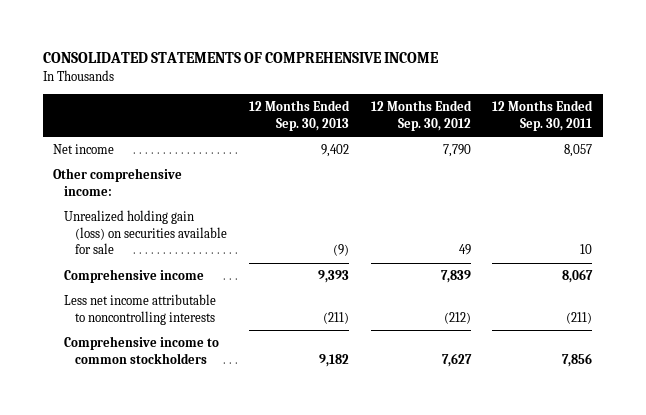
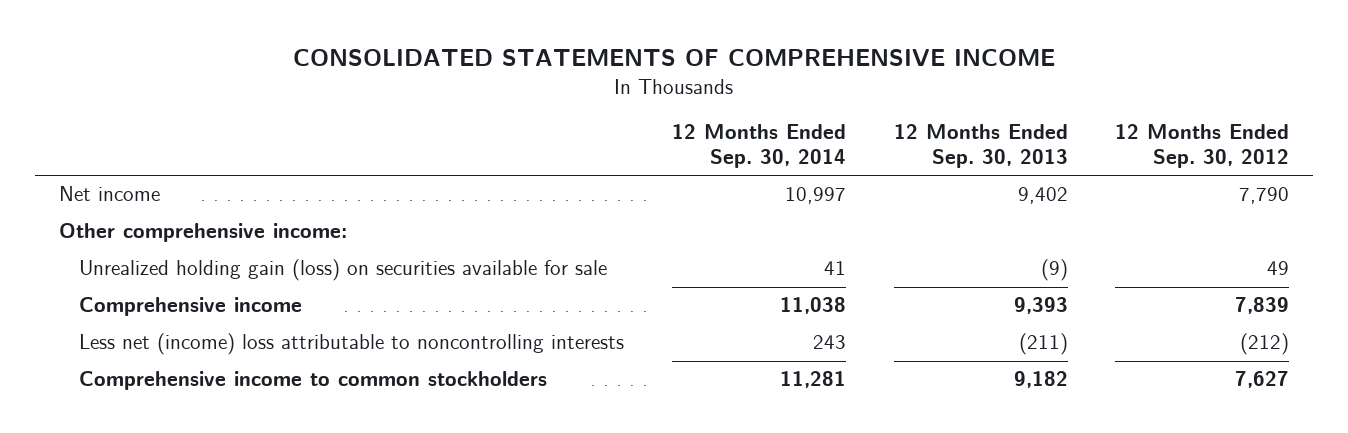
[492,100,594,131] 12 Months Ended Sep. 30, 2011 -> none
none -> [672,124,847,169] 12 Months Ended Sep. 30, 2014
[64,294,217,325] Less net income attributable to noncontrolling interests -> [79,333,625,356] Less net (income) loss attributable to noncontrolling interests

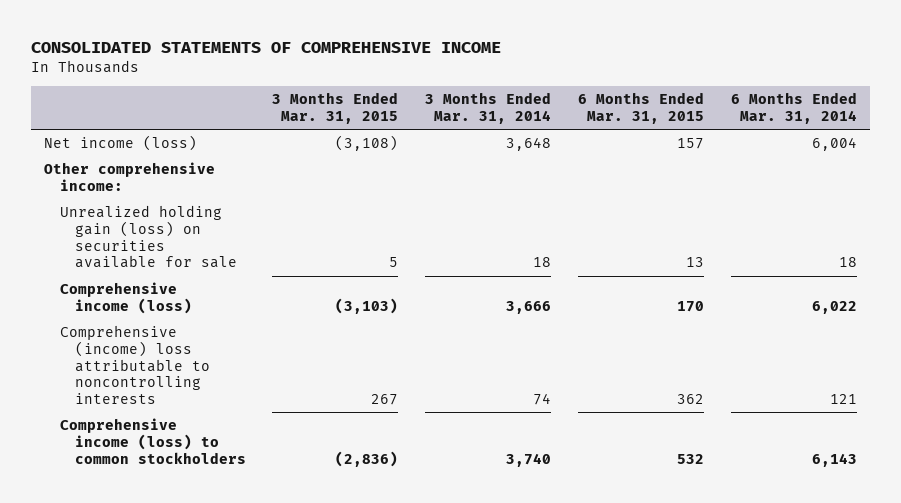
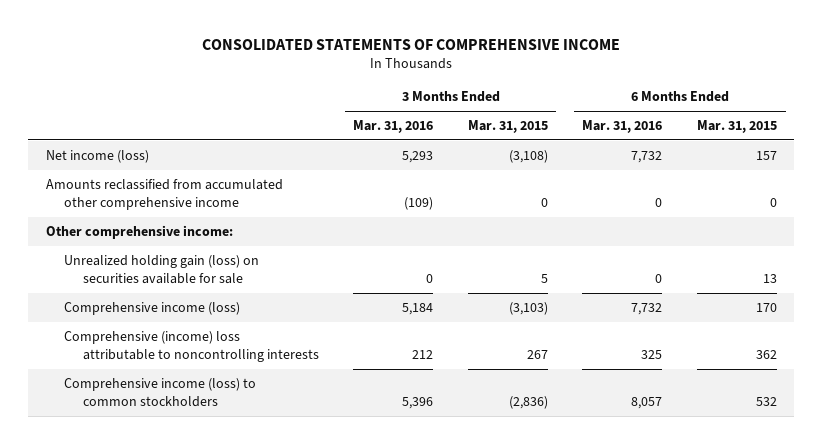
[425,92,552,125] 3 Months Ended Mar. 31, 2014 -> none
[730,92,857,125] 6 Months Ended Mar. 31, 2014 -> none
none -> [353,119,434,133] Mar. 31, 2016
none -> [582,119,663,133] Mar. 31, 2016
none -> [45,178,283,210] Amounts reclassified from accumulated other comprehensive income

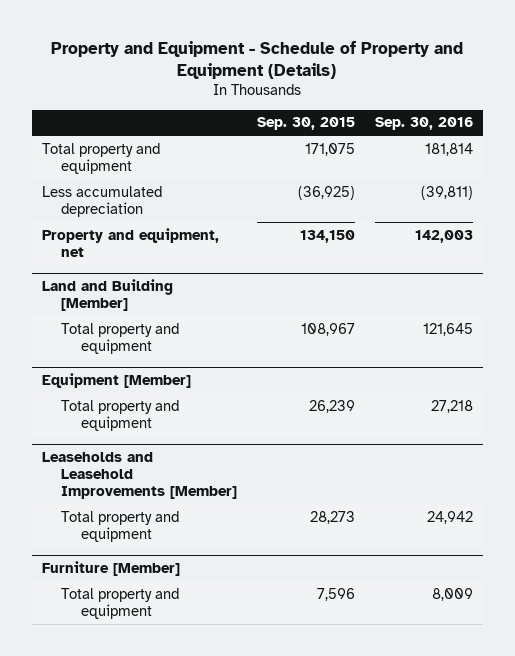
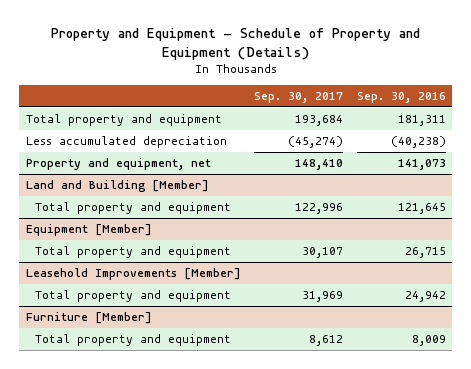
[257,117,356,131] Sep. 30, 2015 -> none
none -> [254,92,344,104] Sep. 30, 2017
[425,142,474,156] 181,814 -> [397,115,446,127] 181,311
[421,185,474,200] (39,811) -> [390,136,446,149] (40,238)
[415,229,474,243] 142,003 -> [397,159,446,171] 141,073
[431,399,474,413] 27,218 -> [404,247,446,259] 26,715
[41,452,238,500] Leaseholds and Leasehold Improvements [Member] -> [25,268,241,281] Leasehold Improvements [Member]

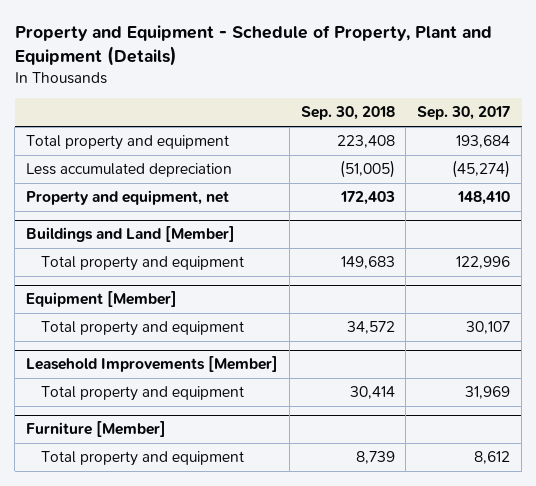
[50,27,420,60] Property and Equipment - Schedule of Property and Equipment (Details) -> [14,25,492,67] Property and Equipment - Schedule of Property, Plant and Equipment (Details)
[356,92,446,104] Sep. 30, 2016 -> none
none -> [300,106,395,121] Sep. 30, 2018
[25,180,209,193] Land and Building [Member] -> [25,226,235,243] Buildings and Land [Member]

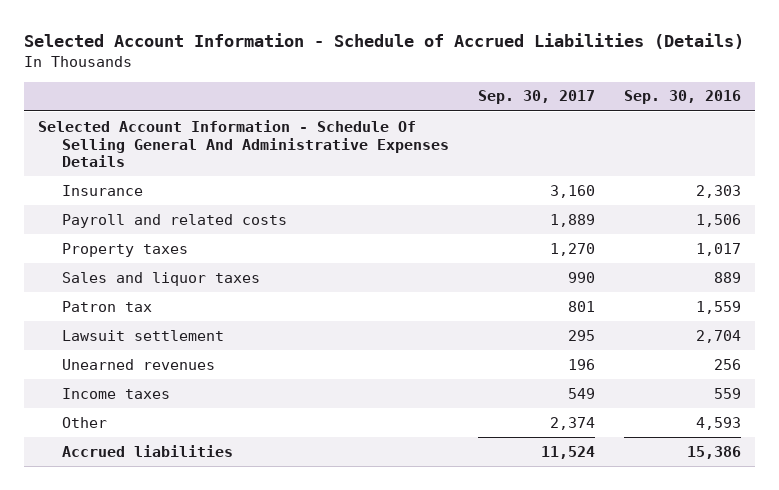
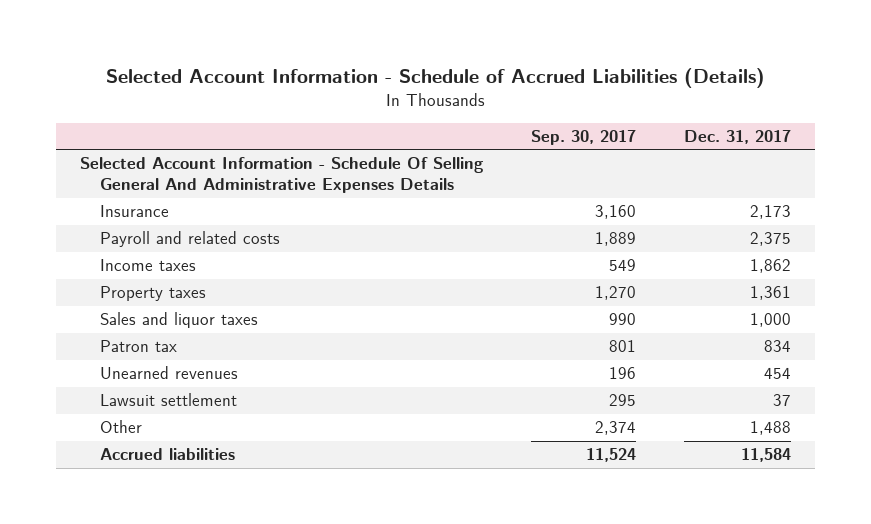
[623,90,741,105] Sep. 30, 2016 -> none
none -> [683,130,791,145] Dec. 31, 2017
[62,387,171,399] Income taxes -> [99,259,196,272] Income taxes
[62,329,225,341] Lawsuit settlement -> [99,393,237,407] Lawsuit settlement

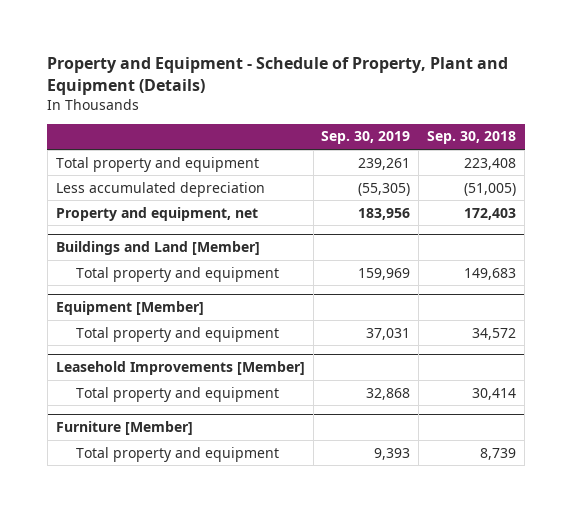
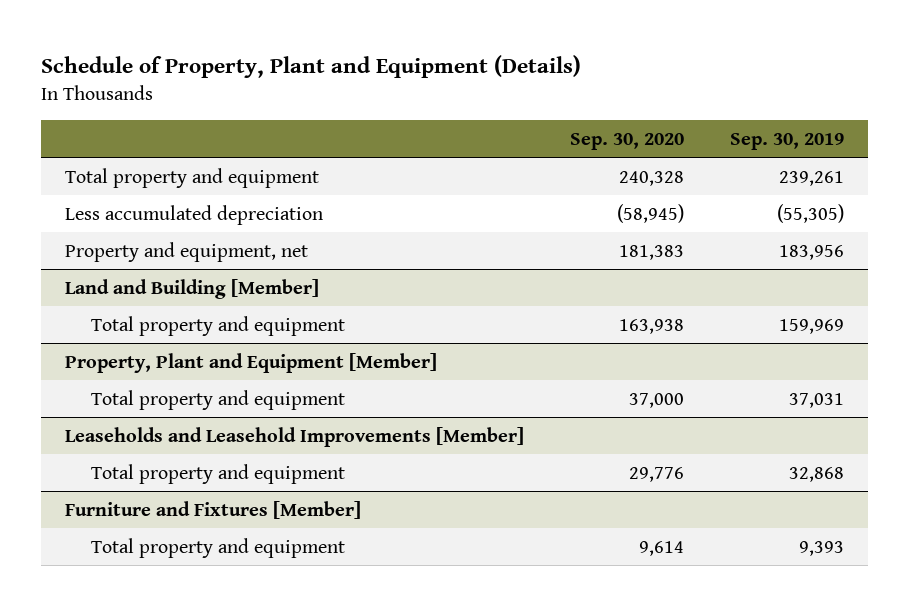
[47,57,509,95] Property and Equipment - Schedule of Property, Plant and Equipment (Details) -> [41,54,582,78] Schedule of Property, Plant and Equipment (Details)
[427,131,517,145] Sep. 30, 2018 -> none
none -> [570,133,685,151] Sep. 30, 2020
[55,240,260,255] Buildings and Land [Member] -> [64,278,319,299] Land and Building [Member]
[55,300,204,315] Equipment [Member] -> [64,352,437,373] Property, Plant and Equipment [Member]
[55,360,305,375] Leasehold Improvements [Member] -> [64,426,524,447] Leaseholds and Leasehold Improvements [Member]
[55,420,193,435] Furniture [Member] -> [64,500,361,519] Furniture and Fixtures [Member]

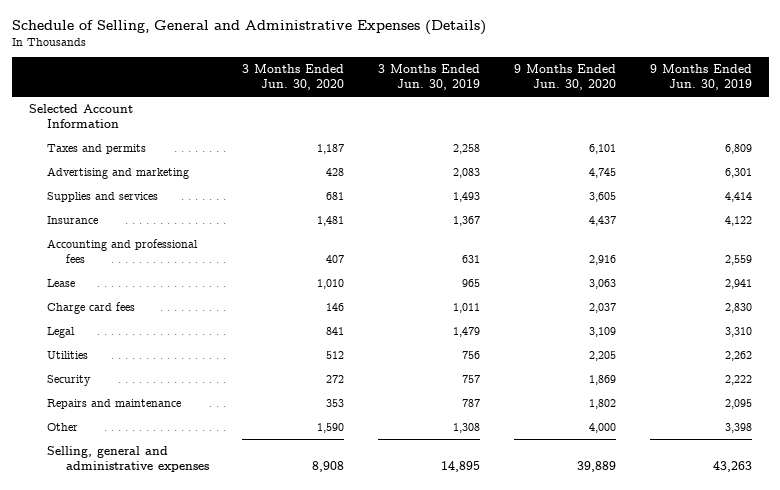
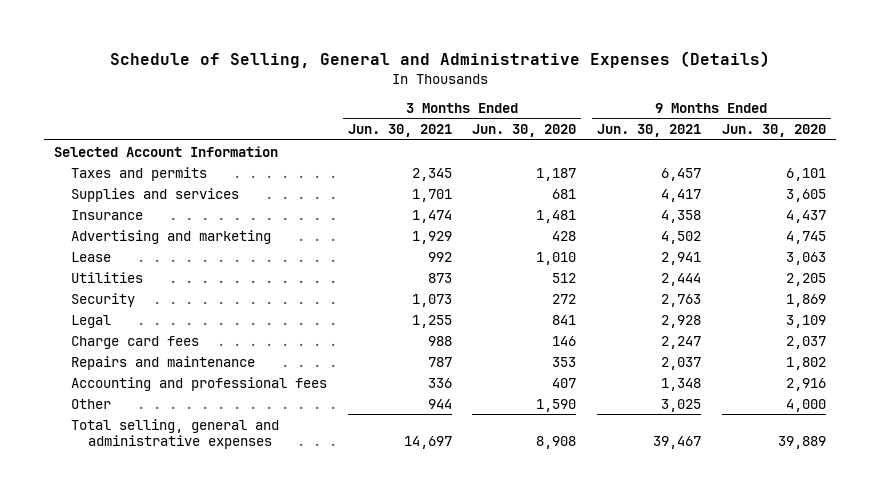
[378,64,481,91] 3 Months Ended Jun. 30, 2019 -> none
[649,64,752,91] 9 Months Ended Jun. 30, 2019 -> none
none -> [347,124,452,138] Jun. 30, 2021
none -> [596,124,701,138] Jun. 30, 2021
[47,167,190,180] Advertising and marketing -> [71,229,272,244] Advertising and marketing
[47,327,76,339] Legal -> [71,314,112,328] Legal
[47,302,136,315] Charge card fees -> [71,335,200,349] Charge card fees
[47,239,199,263] Accounting and professional fees -> [71,376,328,391] Accounting and professional fees
[47,446,209,472] Selling, general and administrative expenses -> [71,418,280,450] Total selling, general and administrative expenses

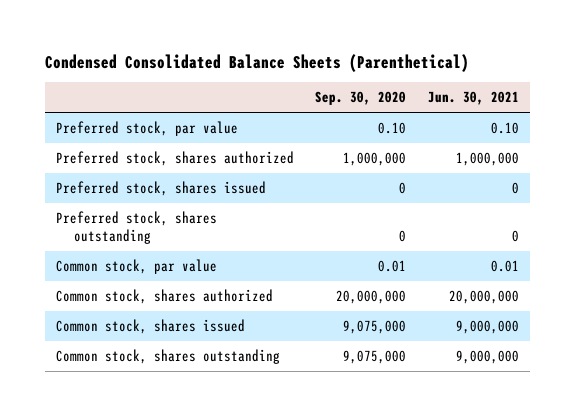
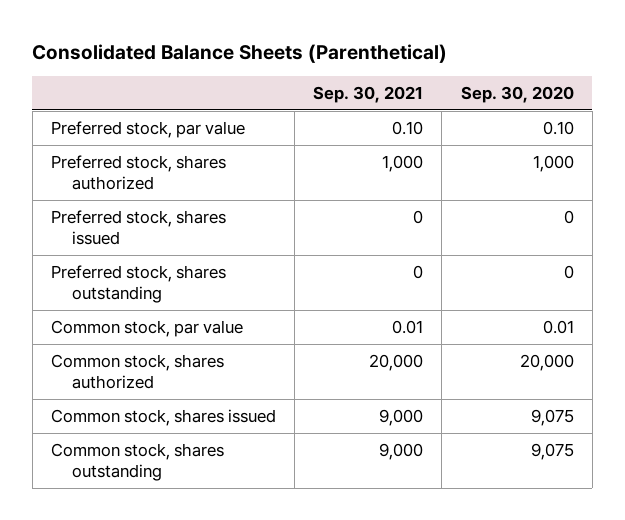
[45,53,470,72] Condensed Consolidated Balance Sheets (Parenthetical) -> [32,43,448,63] Consolidated Balance Sheets (Parenthetical)
[428,91,520,106] Jun. 30, 2021 -> none
none -> [313,85,424,103] Sep. 30, 2021
[343,151,407,166] 1,000,000 -> [532,155,574,173] 1,000
[336,289,407,304] 20,000,000 -> [519,354,574,372] 20,000
[343,319,407,334] 9,075,000 -> [530,409,574,427] 9,075
[343,349,407,364] 9,075,000 -> [530,443,574,461] 9,075

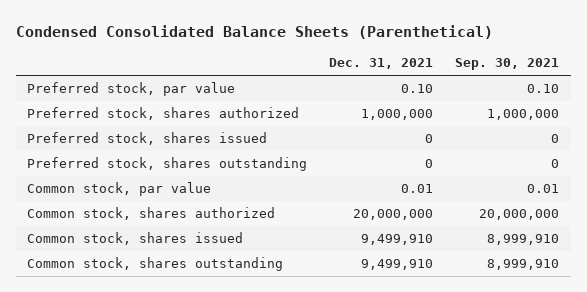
[32,43,448,63] Consolidated Balance Sheets (Parenthetical) -> [16,24,494,39] Condensed Consolidated Balance Sheets (Parenthetical)
[460,85,574,103] Sep. 30, 2020 -> none
none -> [329,58,434,70] Dec. 31, 2021
[382,155,424,173] 1,000 -> [487,109,560,121] 1,000,000
[369,354,424,372] 20,000 -> [479,209,560,221] 20,000,000
[379,409,424,427] 9,000 -> [487,234,560,246] 8,999,910
[379,443,424,461] 9,000 -> [487,259,560,271] 8,999,910

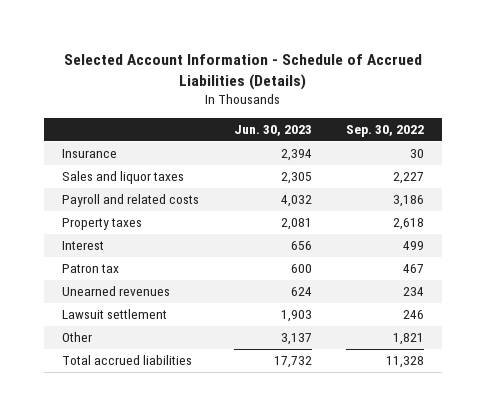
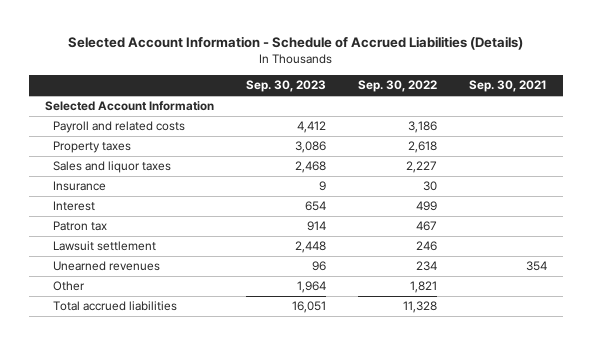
[233,125,312,137] Jun. 30, 2023 -> none
none -> [245,80,326,93] Sep. 30, 2023
none -> [468,80,547,93] Sep. 30, 2021
none -> [44,101,214,112] Selected Account Information
[61,171,184,185] Sales and liquor taxes -> [53,161,172,174] Sales and liquor taxes
[61,149,117,159] Insurance -> [53,181,107,192] Insurance
[61,286,170,297] Unearned revenues -> [53,261,161,272] Unearned revenues

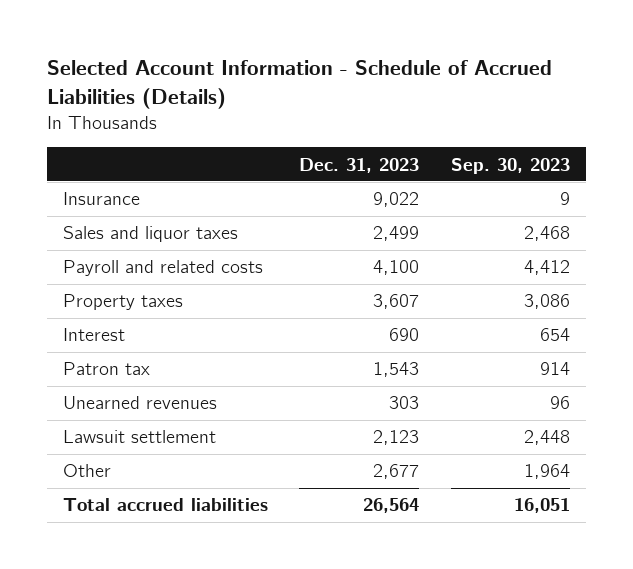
[357,80,437,93] Sep. 30, 2022 -> none
[468,80,547,93] Sep. 30, 2021 -> none
none -> [299,157,420,173] Dec. 31, 2023
[44,101,214,112] Selected Account Information -> none
[53,181,107,192] Insurance -> [62,192,140,206] Insurance
[53,161,172,174] Sales and liquor taxes -> [62,226,238,243] Sales and liquor taxes
[53,241,157,252] Lawsuit settlement -> [62,430,216,444] Lawsuit settlement

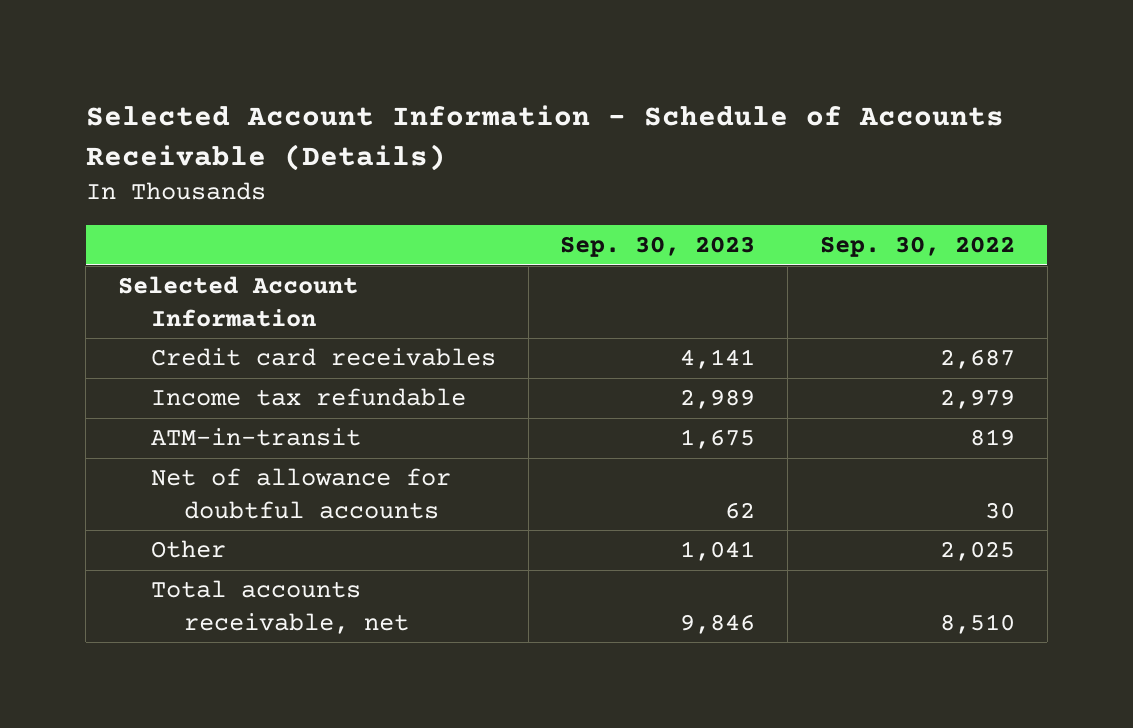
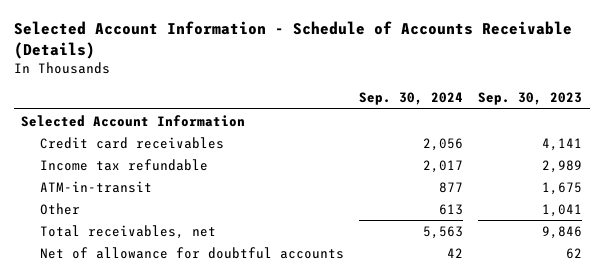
[820,236,1016,258] Sep. 30, 2022 -> none
none -> [358,92,463,106] Sep. 30, 2024
[150,580,409,634] Total accounts receivable, net -> [39,224,216,239] Total receivables, net
[150,468,451,519] Net of allowance for doubtful accounts -> [39,246,344,259] Net of allowance for doubtful accounts

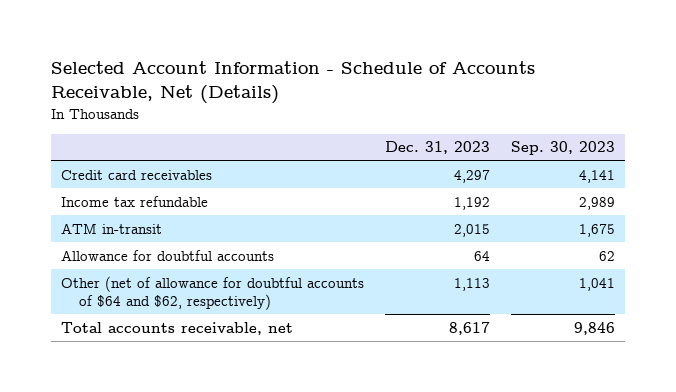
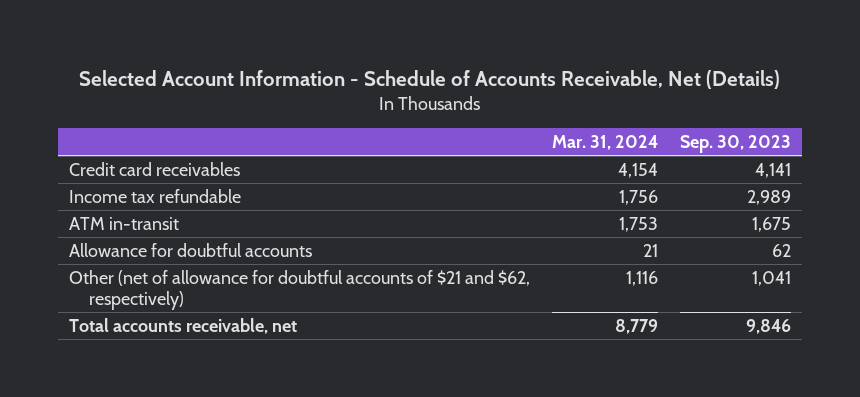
[384,141,490,155] Dec. 31, 2023 -> none
none -> [552,134,659,150] Mar. 31, 2024
[61,275,365,311] Other (net of allowance for doubtful accounts of $64 and $62, respectively) -> [68,269,530,311] Other (net of allowance for doubtful accounts of $21 and $62, respectively)

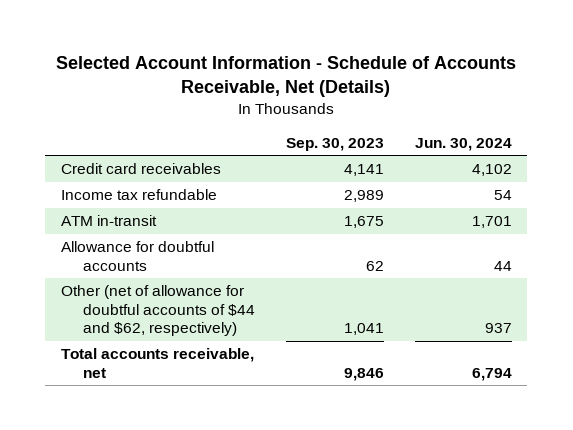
[552,134,659,150] Mar. 31, 2024 -> none
none -> [414,137,512,151] Jun. 30, 2024
[68,269,530,311] Other (net of allowance for doubtful accounts of $21 and $62, respectively) -> [60,285,256,337] Other (net of allowance for doubtful accounts of $44 and $62, respectively)

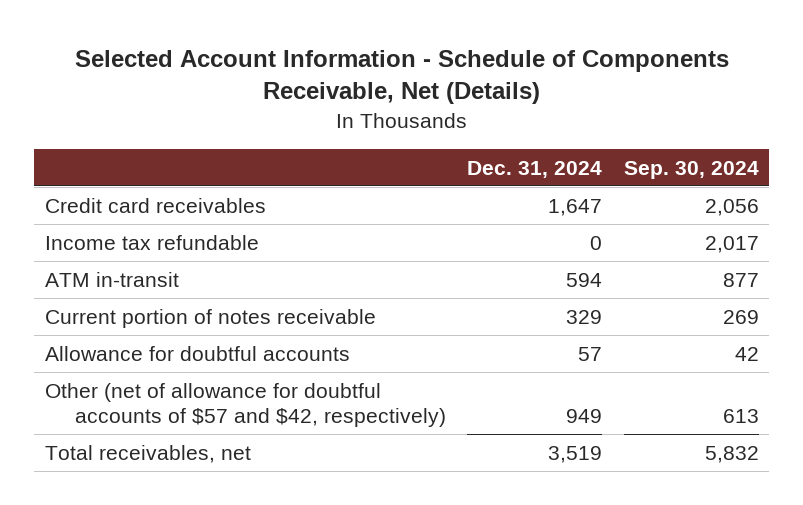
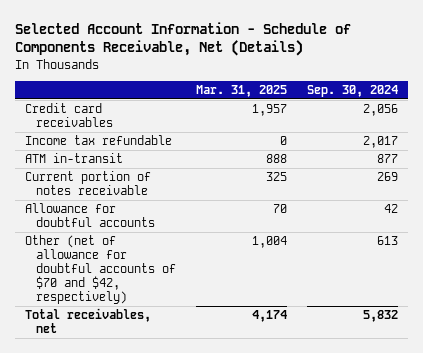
[467,160,603,178] Dec. 31, 2024 -> none
none -> [195,84,287,97] Mar. 31, 2025
[44,382,447,428] Other (net of allowance for doubtful accounts of $57 and $42, respectively) -> [25,235,177,304] Other (net of allowance for doubtful accounts of $70 and $42, respectively)

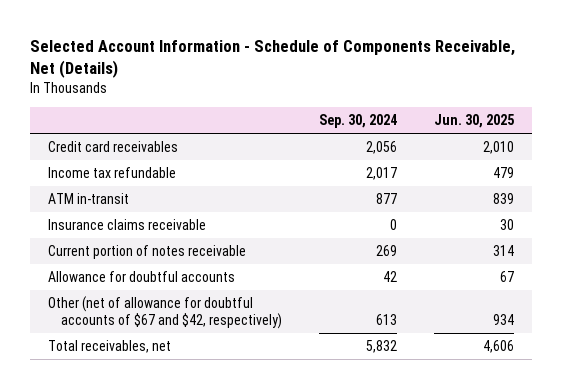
[195,84,287,97] Mar. 31, 2025 -> none
none -> [433,114,514,129] Jun. 30, 2025
none -> [48,219,207,231] Insurance claims receivable
[25,235,177,304] Other (net of allowance for doubtful accounts of $70 and $42, respectively) -> [48,296,282,329] Other (net of allowance for doubtful accounts of $67 and $42, respectively)

